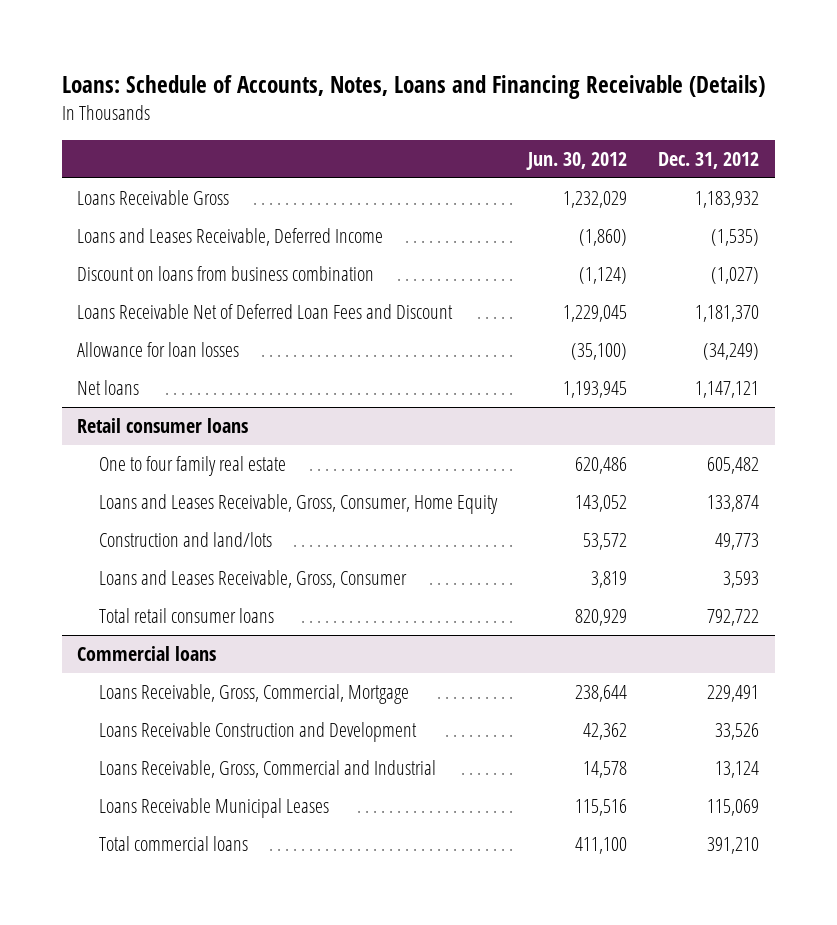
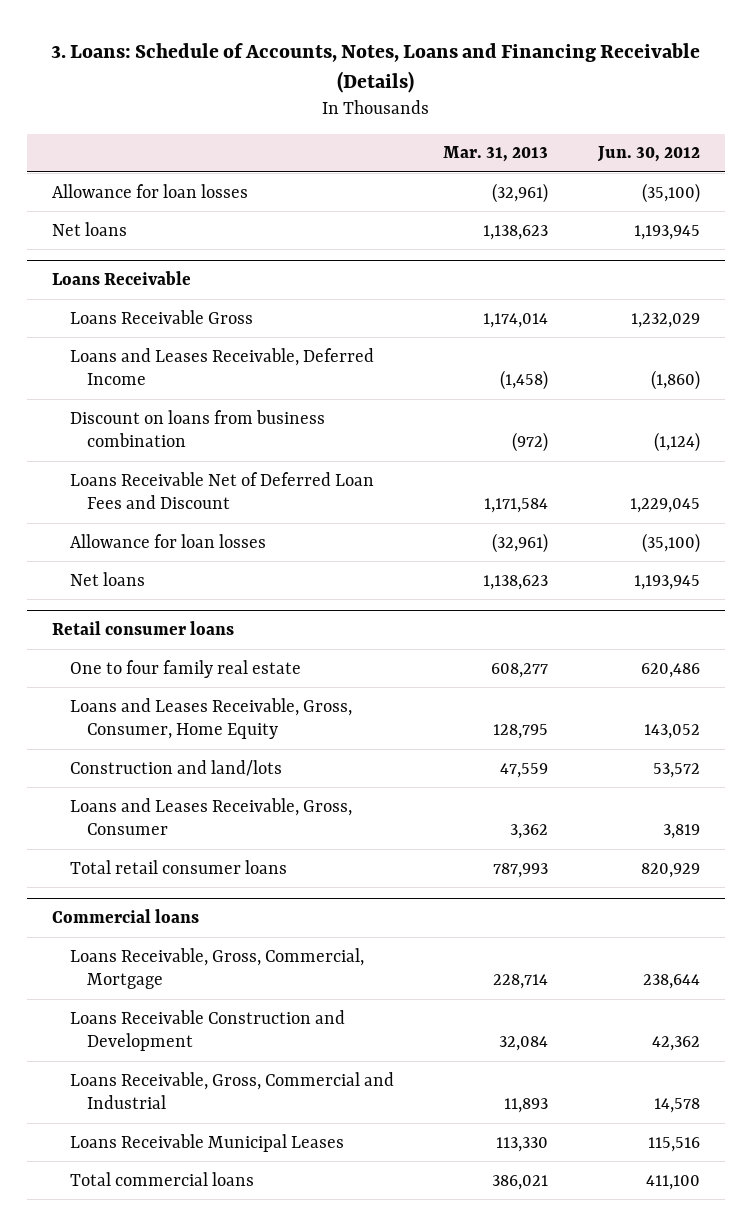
[61,74,765,99] Loans: Schedule of Accounts, Notes, Loans and Financing Receivable (Details) -> [51,42,701,93] 3. Loans: Schedule of Accounts, Notes, Loans and Financing Receivable (Details)
[658,152,760,170] Dec. 31, 2012 -> none
none -> [443,146,549,163] Mar. 31, 2013
none -> [52,183,249,198] Allowance for loan losses
none -> [52,221,128,236] Net loans
none -> [52,271,192,286] Loans Receivable

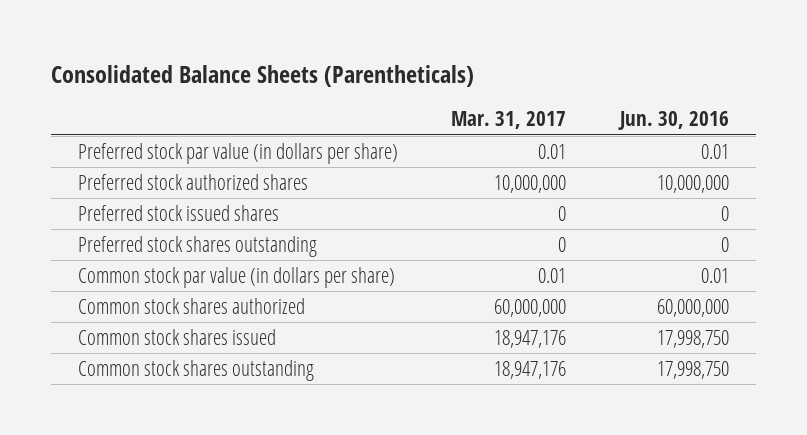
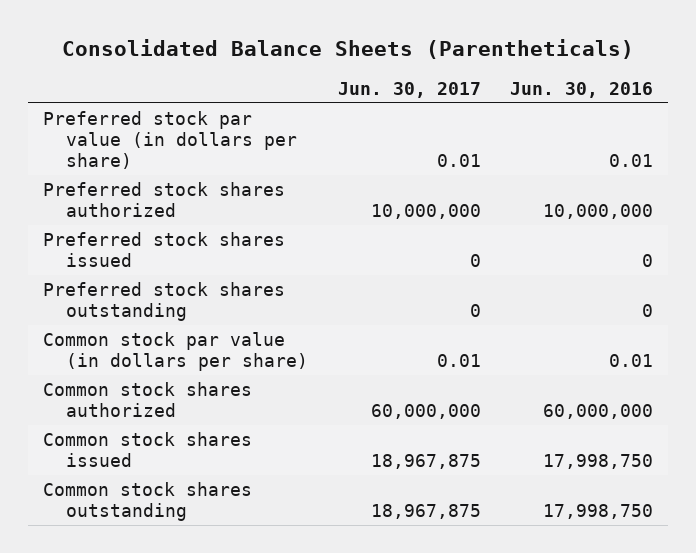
[451,111,567,130] Mar. 31, 2017 -> none
none -> [337,81,481,98] Jun. 30, 2017
[77,173,308,190] Preferred stock authorized shares -> [42,182,285,218] Preferred stock shares authorized
[77,204,279,221] Preferred stock issued shares -> [42,232,285,268] Preferred stock shares issued

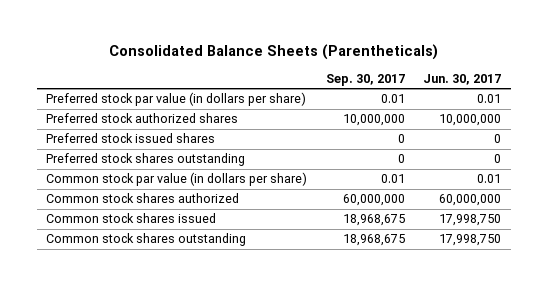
[510,81,654,98] Jun. 30, 2016 -> none
none -> [325,73,405,86] Sep. 30, 2017
[42,182,285,218] Preferred stock shares authorized -> [46,113,239,124] Preferred stock authorized shares
[42,232,285,268] Preferred stock shares issued -> [46,133,216,144] Preferred stock issued shares
[370,454,481,470] 18,967,875 -> [439,214,502,227] 17,998,750
[370,504,481,520] 18,967,875 -> [439,234,502,247] 17,998,750

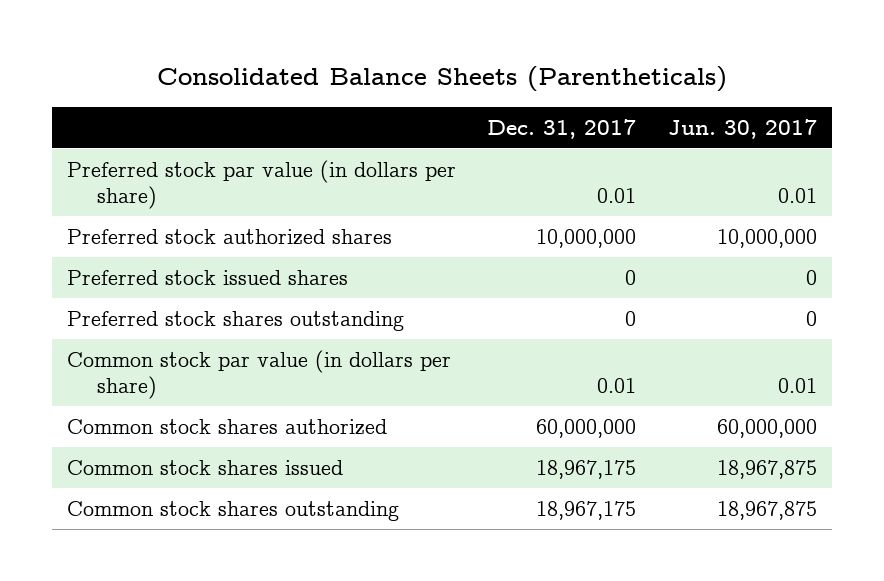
[325,73,405,86] Sep. 30, 2017 -> none
none -> [487,119,637,140] Dec. 31, 2017
[439,214,502,227] 17,998,750 -> [716,459,817,479] 18,967,875
[439,234,502,247] 17,998,750 -> [716,500,817,520] 18,967,875

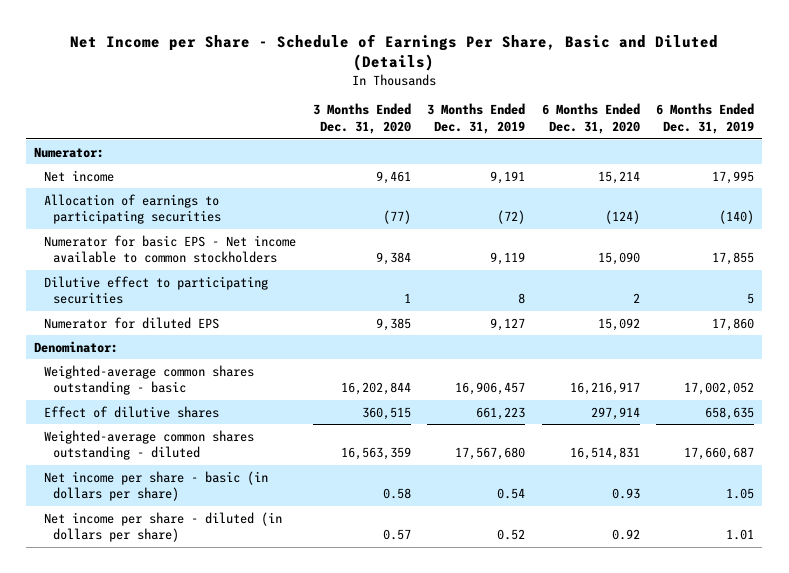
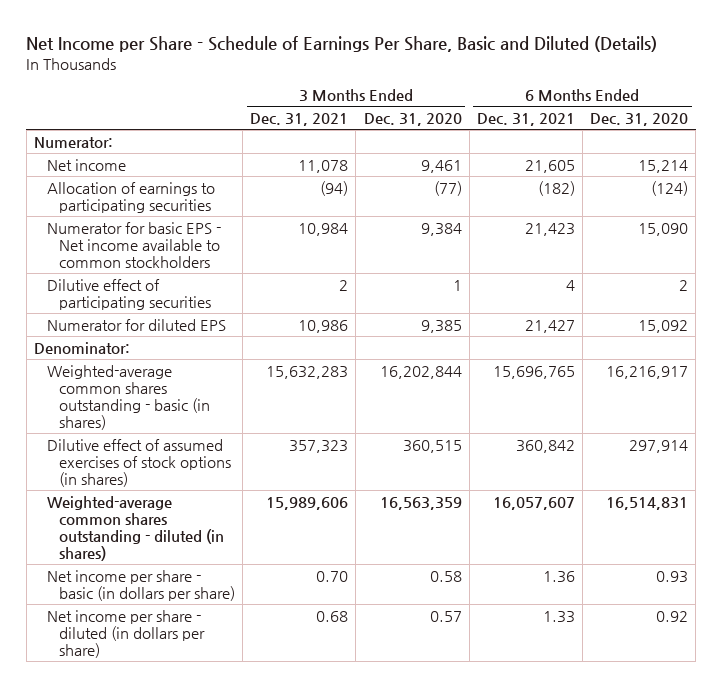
[427,103,526,135] 3 Months Ended Dec. 31, 2019 -> none
[656,103,755,135] 6 Months Ended Dec. 31, 2019 -> none
none -> [250,112,349,126] Dec. 31, 2021
none -> [476,112,575,126] Dec. 31, 2021
[43,275,268,305] Dilutive effect to participating securities -> [46,278,212,310] Dilutive effect of participating securities
[43,364,254,396] Weighted-average common shares outstanding - basic -> [46,364,211,430] Weighted-average common shares outstanding - basic (in shares)
[43,405,219,418] Effect of dilutive shares -> [46,438,232,487] Dilutive effect of assumed exercises of stock options (in shares)
[43,429,254,461] Weighted-average common shares outstanding - diluted -> [46,495,225,561] Weighted-average common shares outstanding - diluted (in shares)

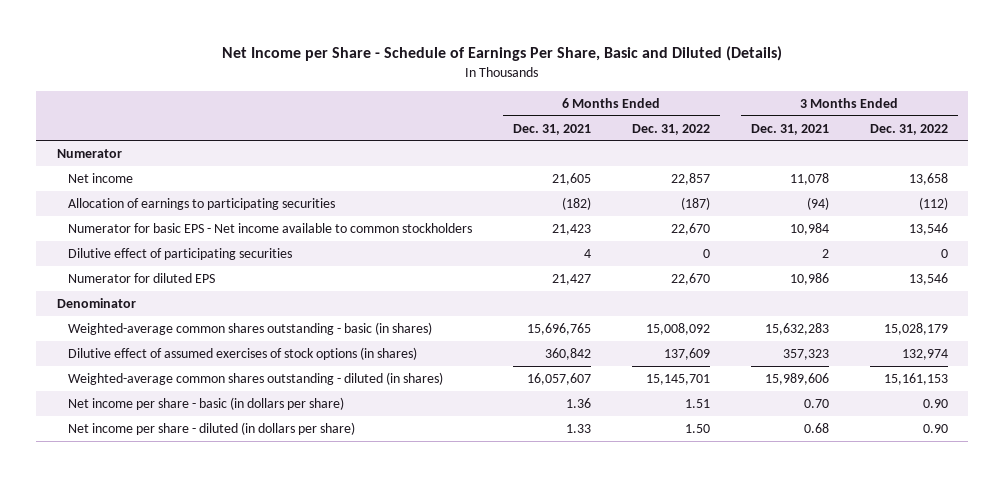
[363,112,462,126] Dec. 31, 2020 -> none
[590,112,689,126] Dec. 31, 2020 -> none
none -> [631,123,710,135] Dec. 31, 2022
none -> [869,123,948,135] Dec. 31, 2022
[33,136,113,148] Numerator: -> [56,148,122,158] Numerator
[33,341,130,354] Denominator: -> [56,297,136,308] Denominator

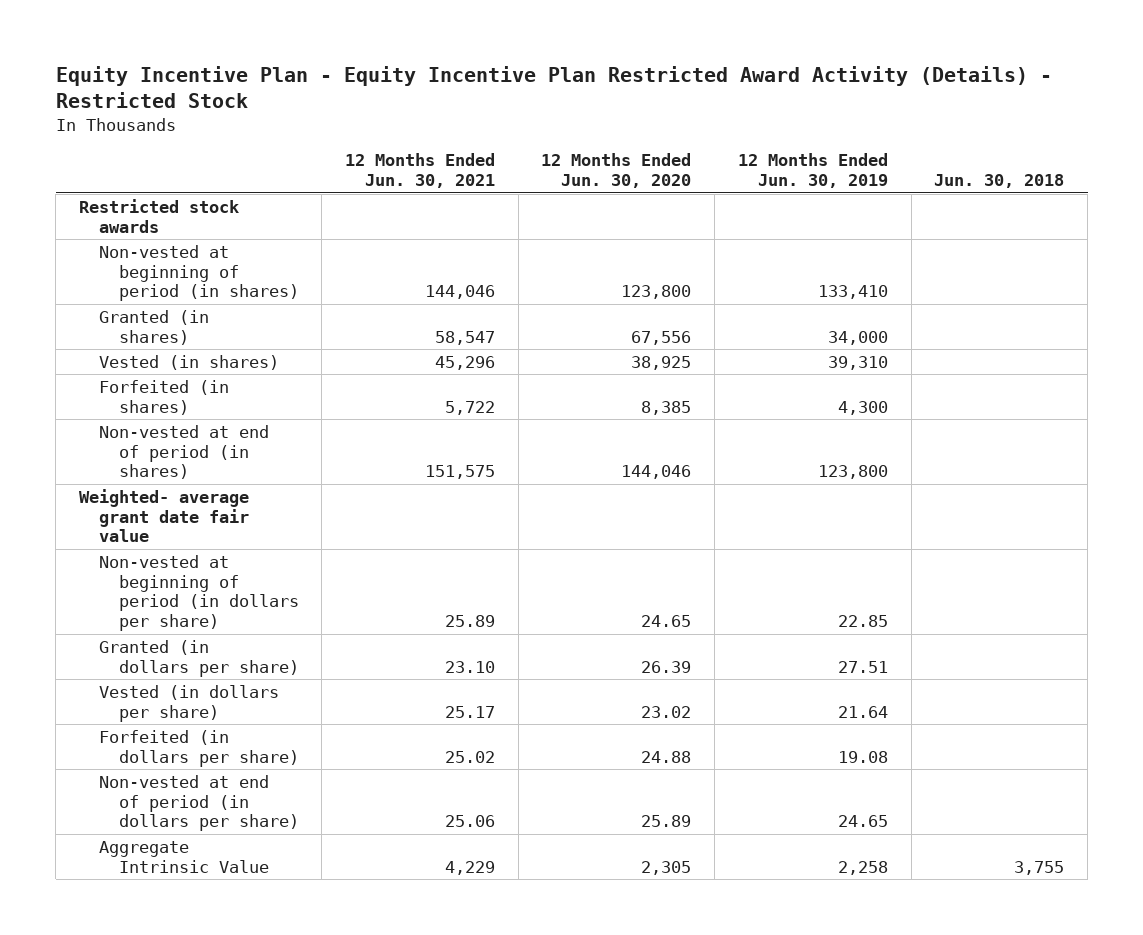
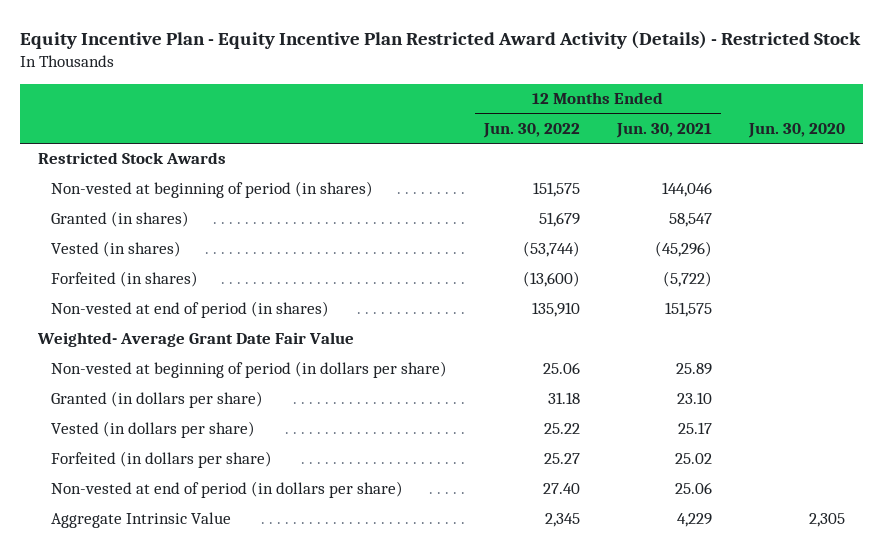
[541,153,692,189] 12 Months Ended Jun. 30, 2020 -> none
[737,153,888,189] 12 Months Ended Jun. 30, 2019 -> none
[934,174,1065,189] Jun. 30, 2018 -> none
none -> [482,122,580,138] Jun. 30, 2022
none -> [747,122,845,138] Jun. 30, 2020
[78,198,239,233] Restricted stock awards -> [38,152,227,165] Restricted Stock Awards
[435,355,496,370] 45,296 -> [654,241,712,258] (45,296)
[445,400,496,415] 5,722 -> [662,271,712,288] (5,722)
[78,488,249,543] Weighted- average grant date fair value -> [37,332,355,348] Weighted- Average Grant Date Fair Value

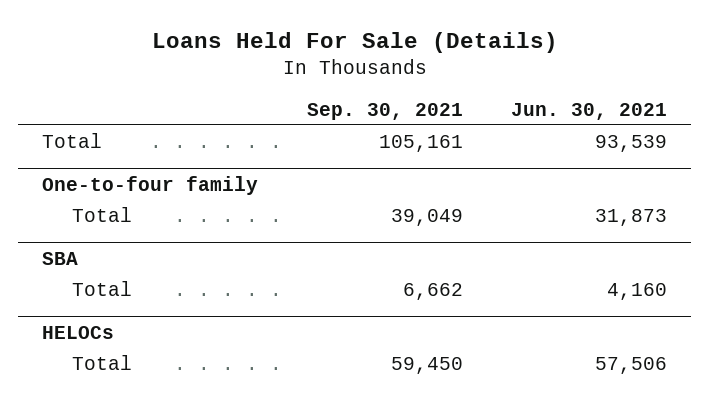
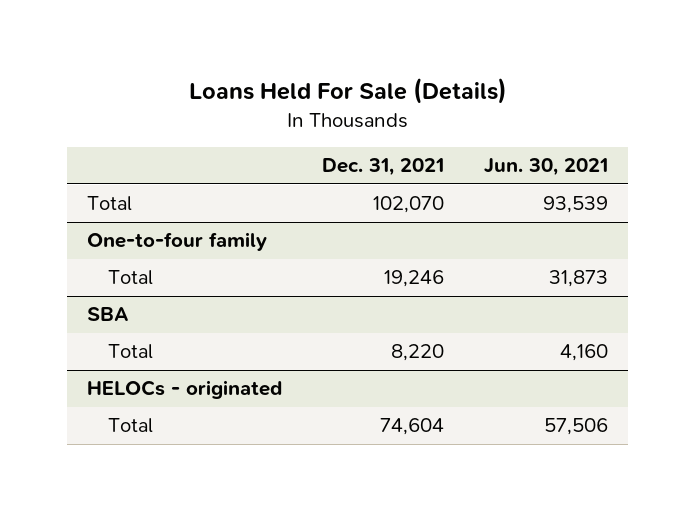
[306,102,463,120] Sep. 30, 2021 -> none
none -> [322,158,445,177] Dec. 31, 2021
[42,325,115,339] HELOCs -> [87,380,283,400] HELOCs - originated

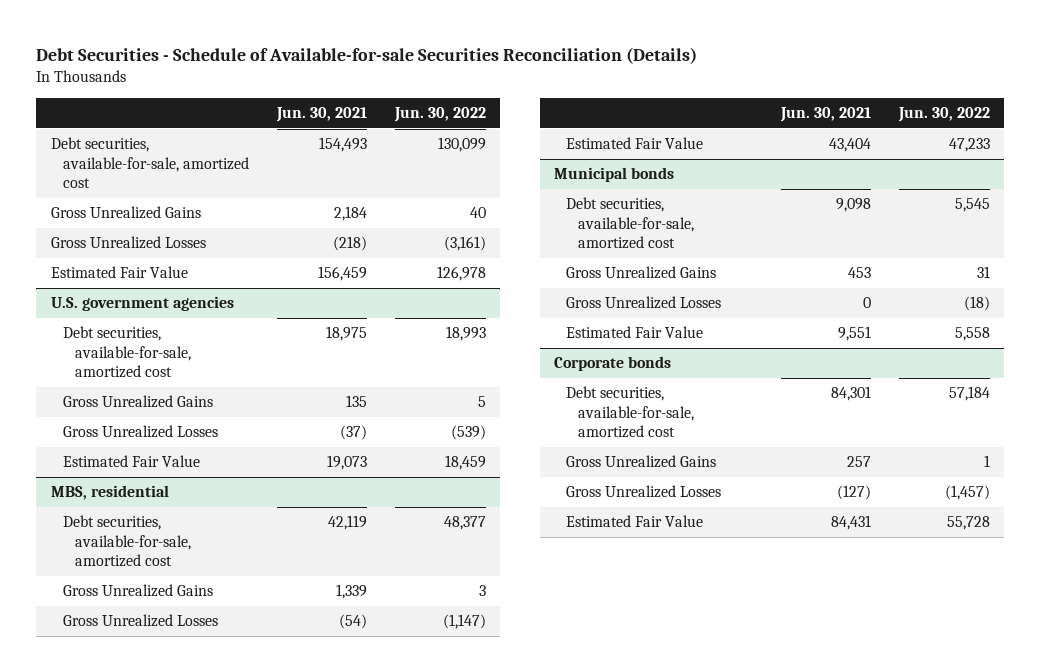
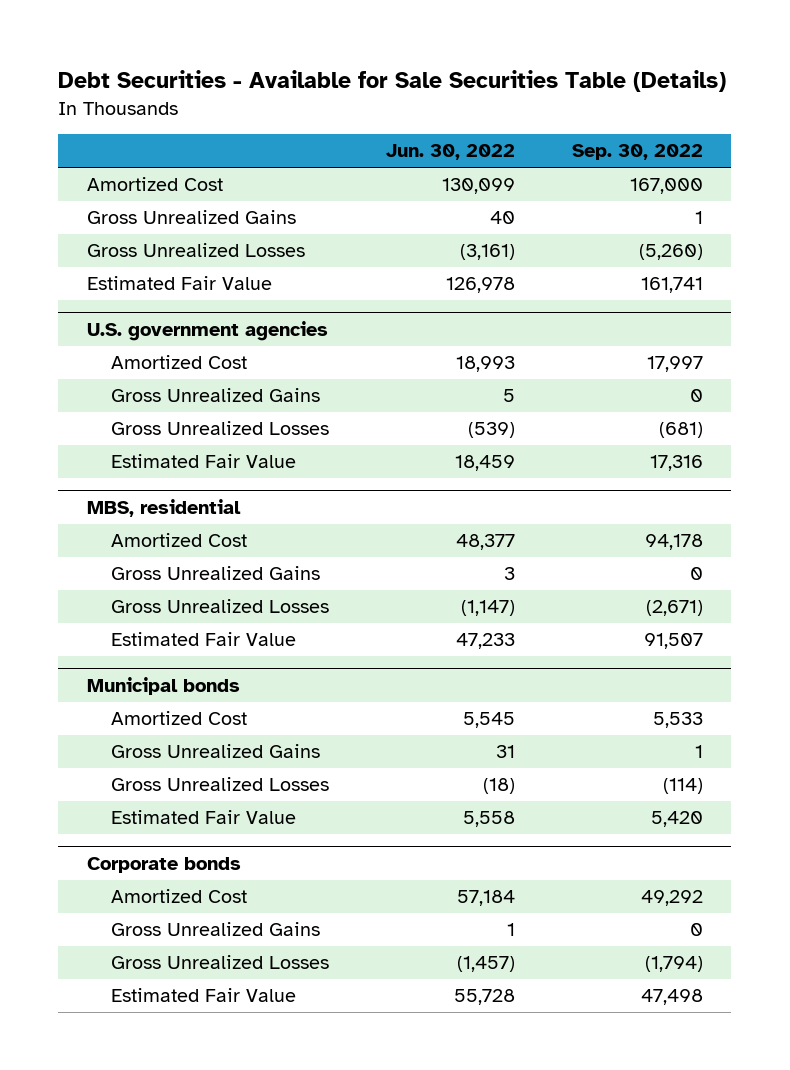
[36,46,698,64] Debt Securities - Schedule of Available-for-sale Securities Reconciliation (Details) -> [58,70,727,93] Debt Securities - Available for Sale Securities Table (Details)
[275,107,367,123] Jun. 30, 2021 -> none
none -> [571,144,703,161] Sep. 30, 2022
[50,137,249,189] Debt securities, available-for-sale, amortized cost -> [86,177,223,192] Amortized Cost
[62,326,191,379] Debt securities, available-for-sale, amortized cost -> [111,355,248,370] Amortized Cost
[62,515,191,568] Debt securities, available-for-sale, amortized cost -> [111,533,248,548] Amortized Cost
[566,197,695,250] Debt securities, available-for-sale, amortized cost -> [111,711,248,726] Amortized Cost
[566,386,695,439] Debt securities, available-for-sale, amortized cost -> [111,889,248,904] Amortized Cost

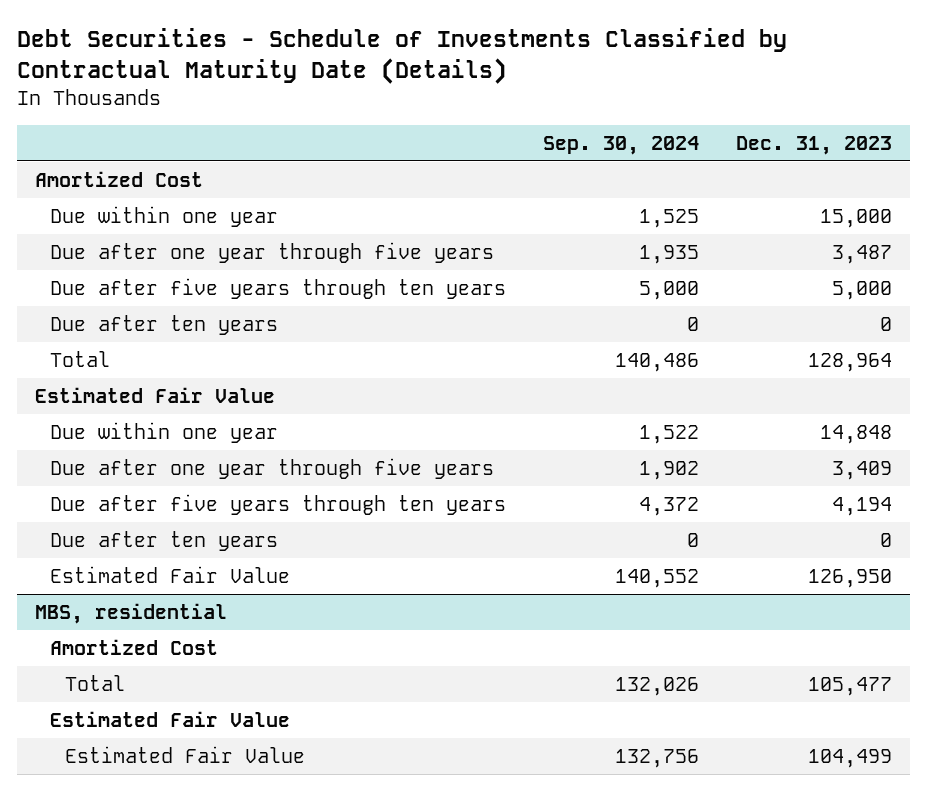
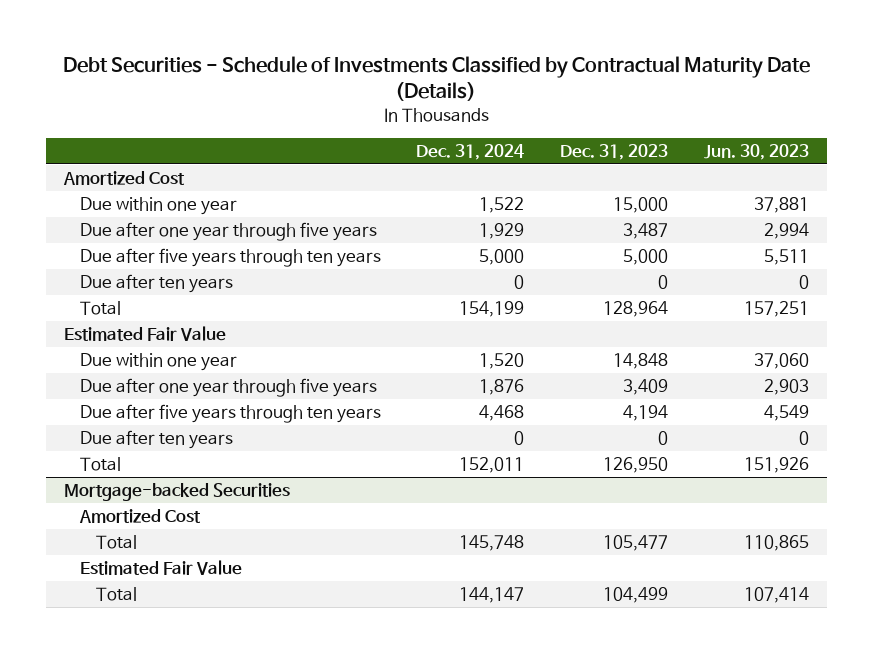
[542,135,699,155] Sep. 30, 2024 -> none
none -> [416,144,525,161] Dec. 31, 2024
none -> [704,144,810,161] Jun. 30, 2023
[34,603,227,625] MBS, residential -> none
[50,566,291,584] Estimated Fair Value -> [79,457,121,472] Total
none -> [63,483,290,502] Mortgage-backed Securities
[65,746,306,764] Estimated Fair Value -> [95,587,137,602] Total

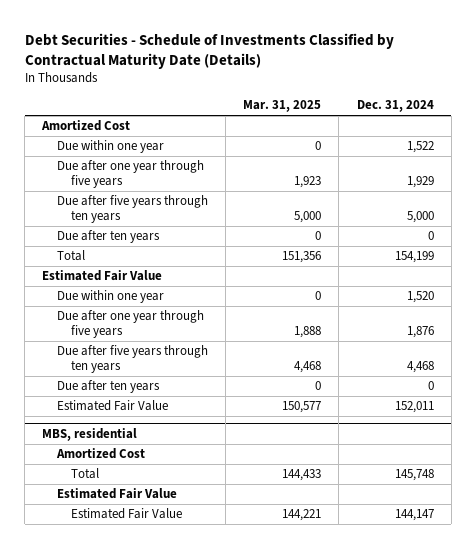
[560,144,669,161] Dec. 31, 2023 -> none
[704,144,810,161] Jun. 30, 2023 -> none
none -> [243,100,322,113] Mar. 31, 2025
[63,483,290,502] Mortgage-backed Securities -> none
[79,457,121,472] Total -> [56,400,168,412] Estimated Fair Value
none -> [42,427,138,441] MBS, residential
[95,587,137,602] Total -> [70,508,182,520] Estimated Fair Value

